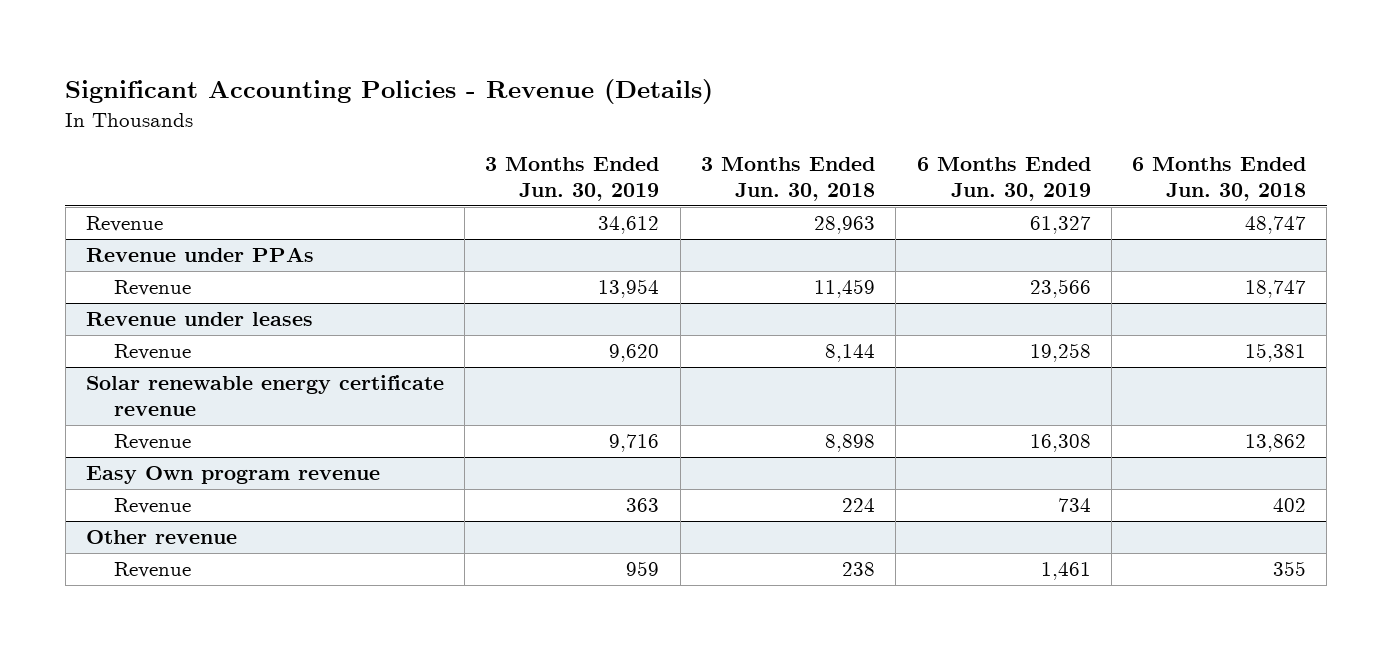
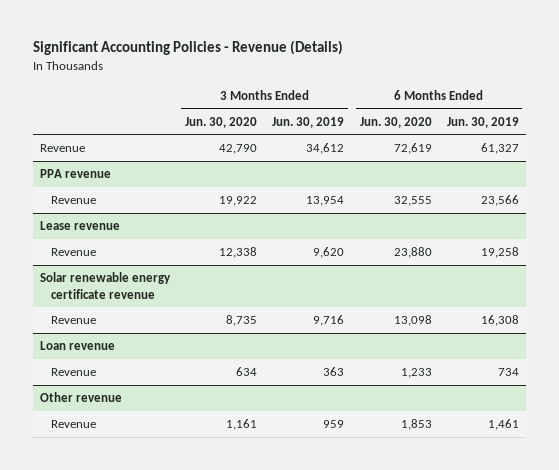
[701,157,876,201] 3 Months Ended Jun. 30, 2018 -> none
[1132,157,1307,201] 6 Months Ended Jun. 30, 2018 -> none
none -> [185,116,258,128] Jun. 30, 2020
none -> [359,116,432,128] Jun. 30, 2020
[85,247,314,263] Revenue under PPAs -> [40,169,112,179] PPA revenue
[85,312,313,327] Revenue under leases -> [40,221,121,231] Lease revenue
[85,466,380,485] Easy Own program revenue -> [40,341,116,351] Loan revenue

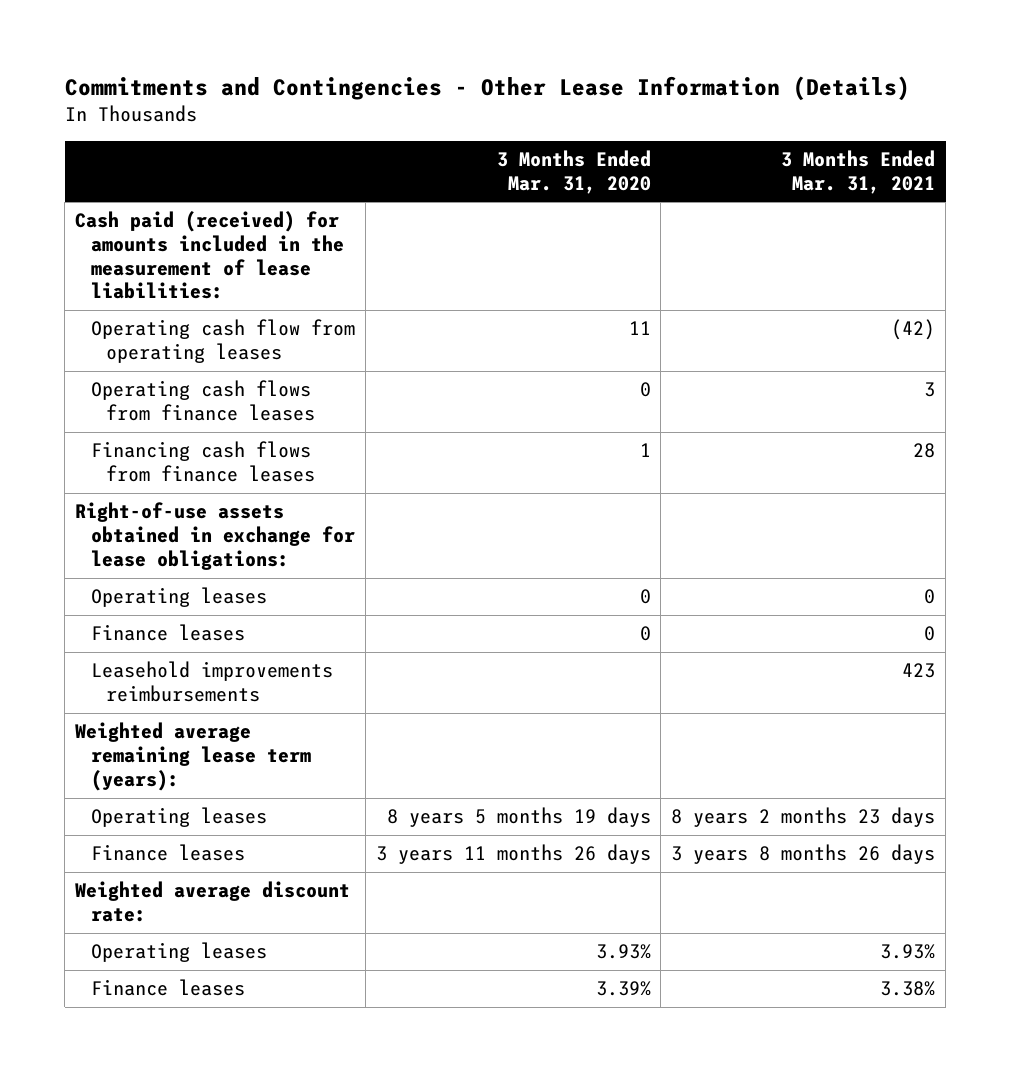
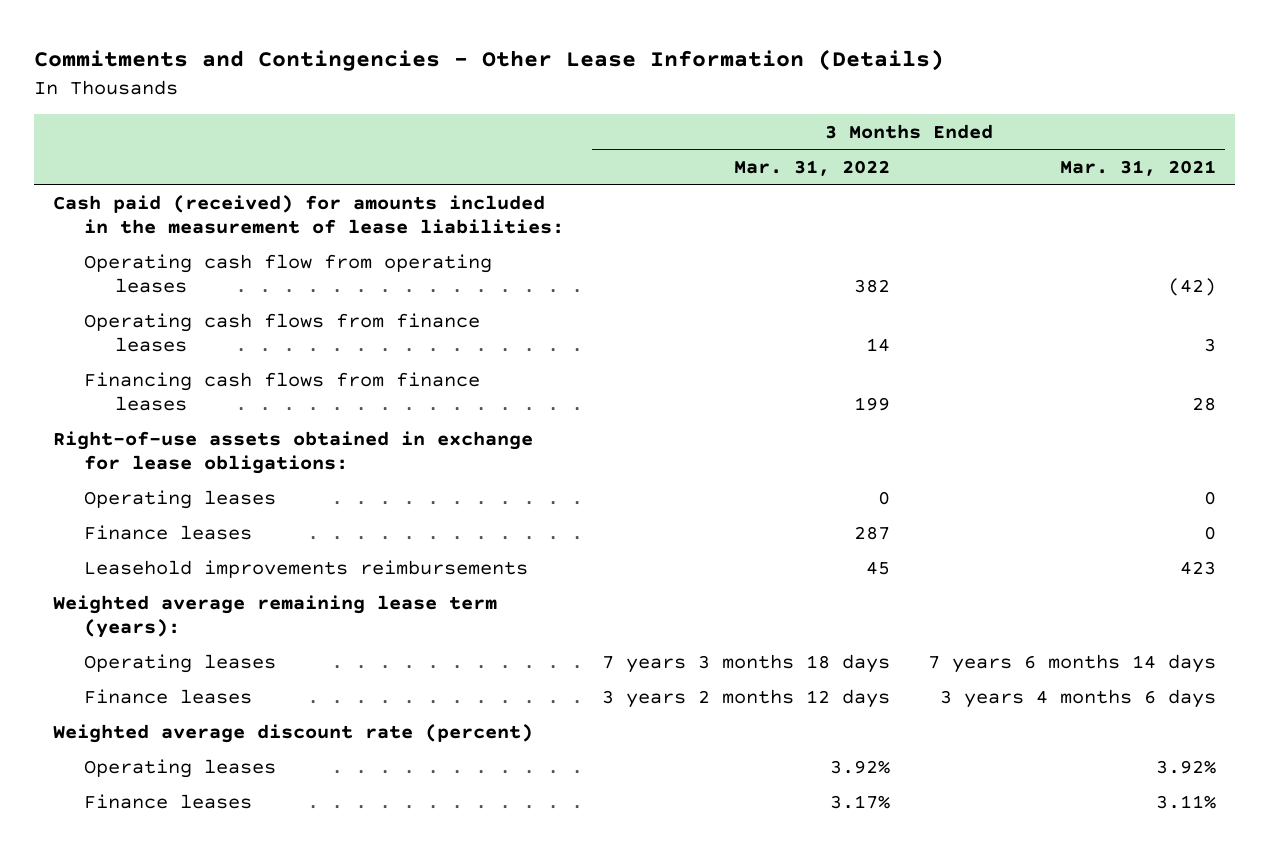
[496,149,651,194] 3 Months Ended Mar. 31, 2020 -> none
none -> [733,159,890,176] Mar. 31, 2022
[671,807,936,828] 8 years 2 months 23 days -> [927,653,1216,673] 7 years 6 months 14 days
[671,844,936,865] 3 years 8 months 26 days -> [939,688,1216,708] 3 years 4 months 6 days
[75,881,351,923] Weighted average discount rate: -> [52,723,533,743] Weighted average discount rate (percent)
[880,944,936,960] 3.93% -> [1155,759,1216,774] 3.92%
[880,981,936,997] 3.38% -> [1155,794,1216,809] 3.11%

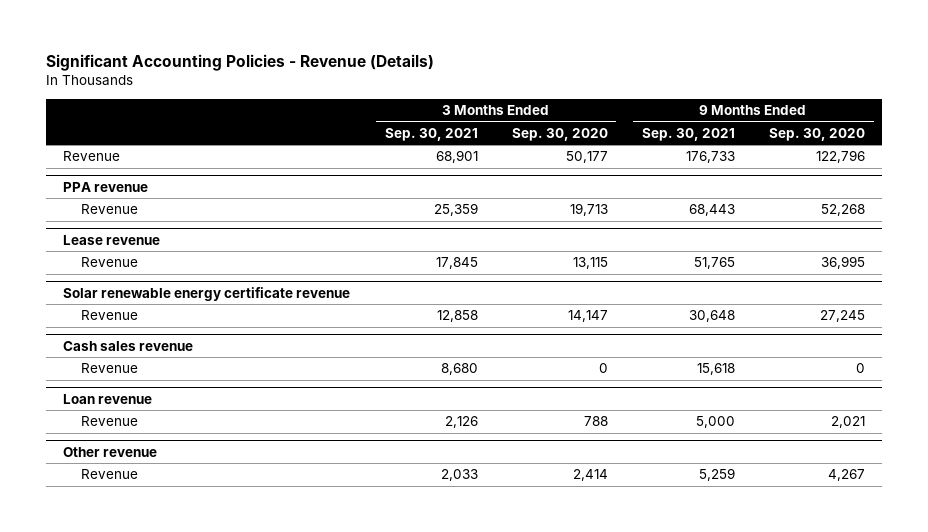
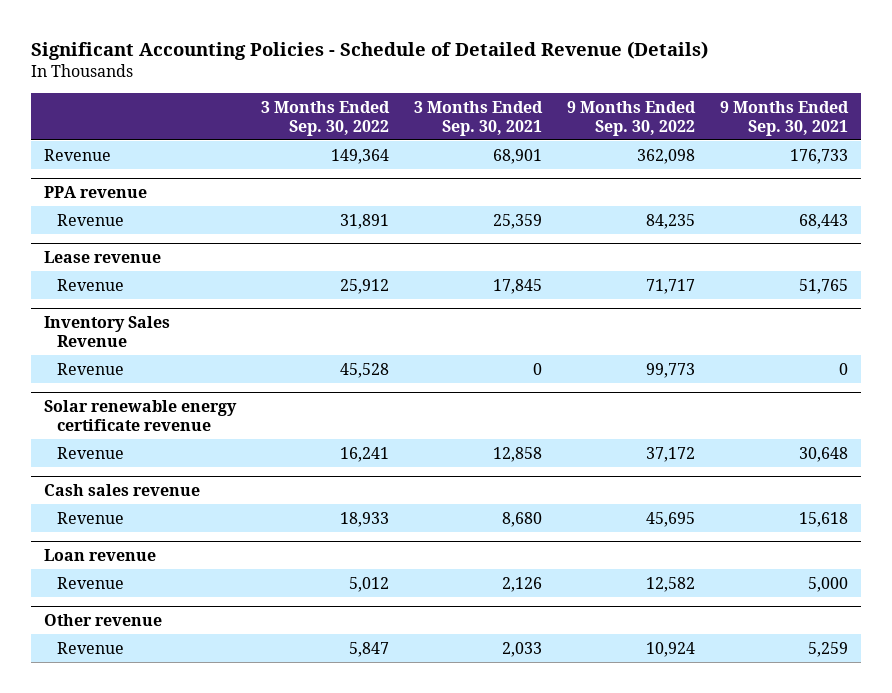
[46,54,435,72] Significant Accounting Policies - Revenue (Details) -> [30,40,708,60] Significant Accounting Policies - Schedule of Detailed Revenue (Details)
[511,127,608,141] Sep. 30, 2020 -> none
[769,127,866,141] Sep. 30, 2020 -> none
none -> [260,101,390,136] 3 Months Ended Sep. 30, 2022
none -> [567,101,697,136] 9 Months Ended Sep. 30, 2022
none -> [43,315,170,347] Inventory Sales Revenue
none -> [56,362,124,375] Revenue

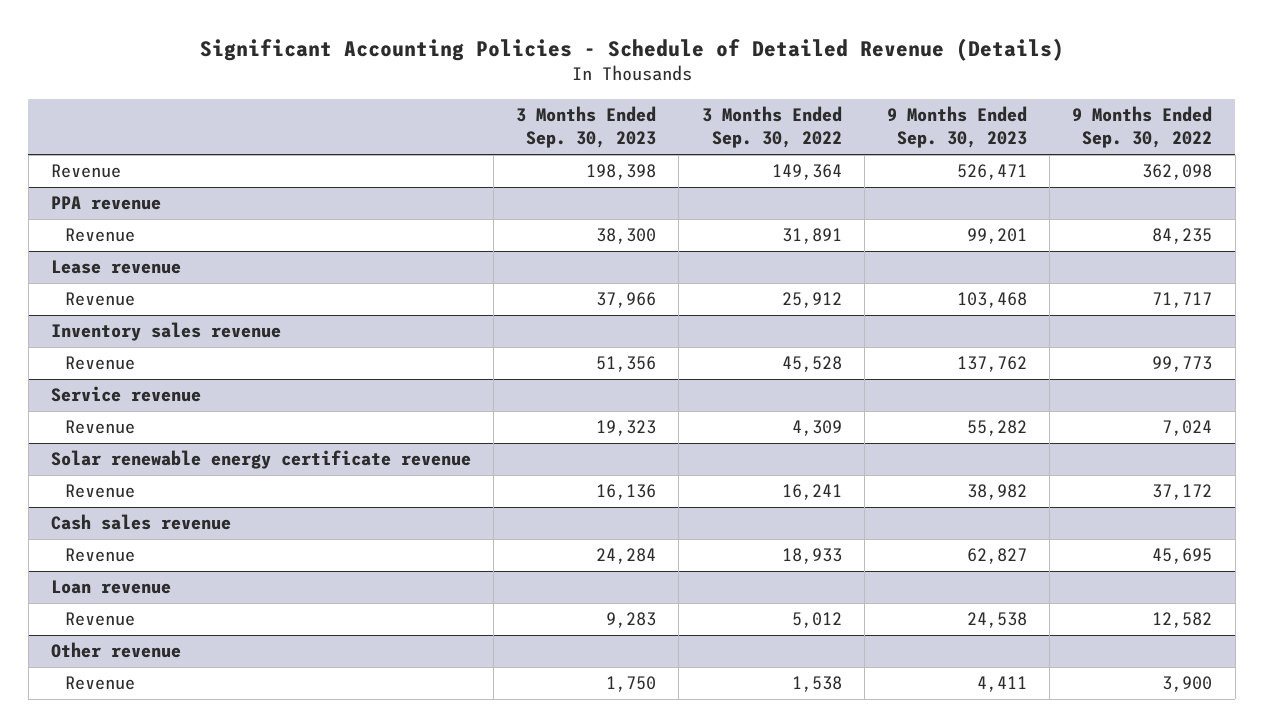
[413,101,543,136] 3 Months Ended Sep. 30, 2021 -> none
[720,101,850,136] 9 Months Ended Sep. 30, 2021 -> none
none -> [516,105,657,149] 3 Months Ended Sep. 30, 2023
none -> [886,105,1027,149] 9 Months Ended Sep. 30, 2023
[43,315,170,347] Inventory Sales Revenue -> [50,322,281,342] Inventory sales revenue
none -> [50,386,201,403] Service revenue
none -> [65,420,136,435] Revenue
[348,641,389,657] 5,847 -> [791,676,842,693] 1,538
[646,641,696,657] 10,924 -> [1162,676,1213,693] 3,900

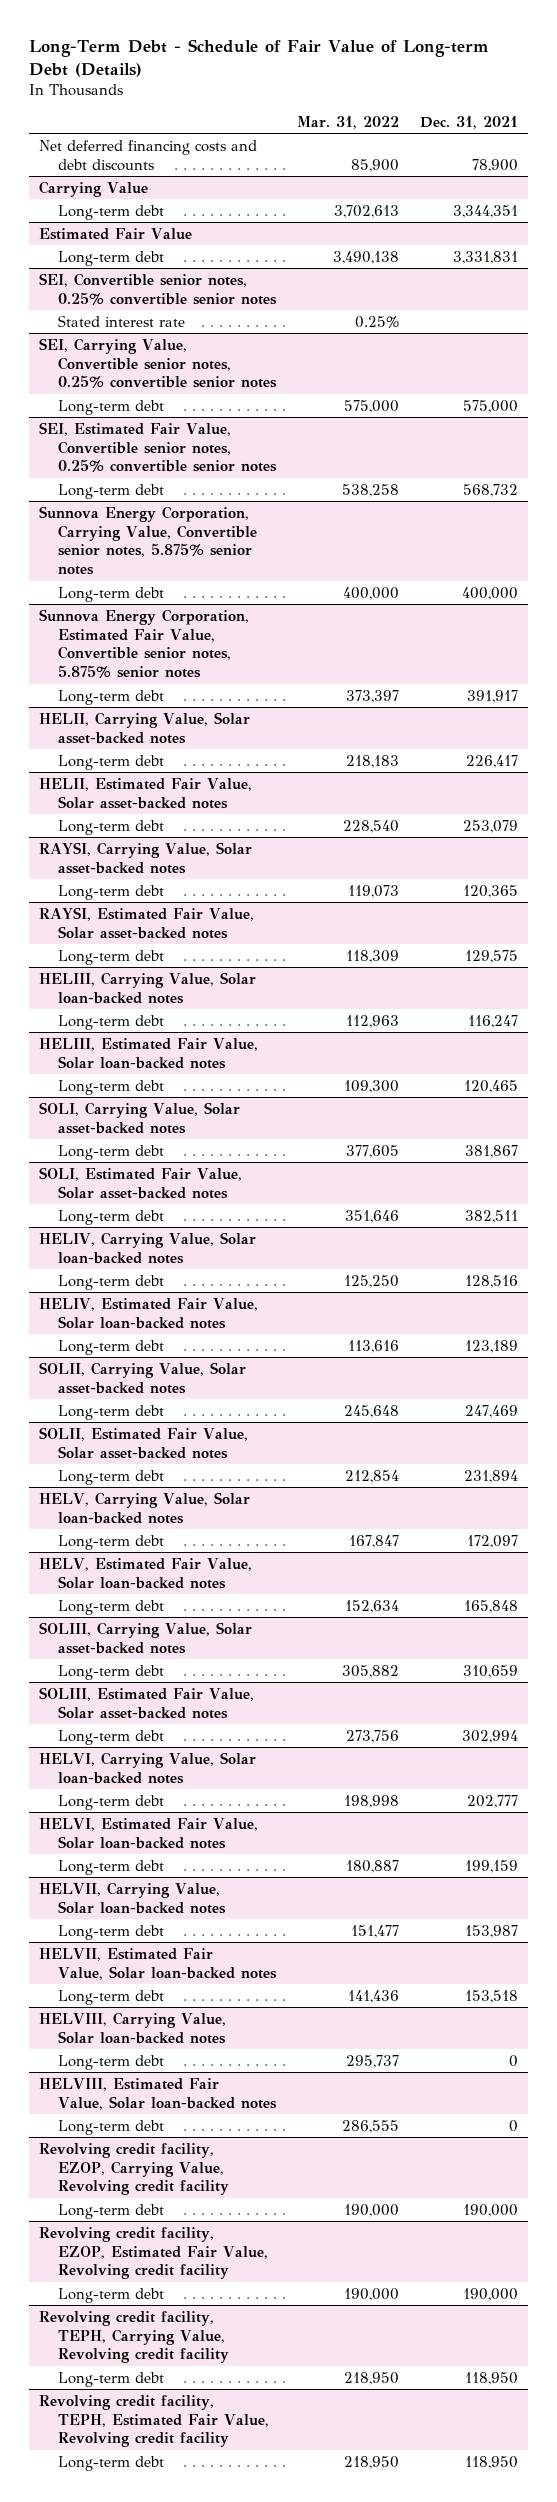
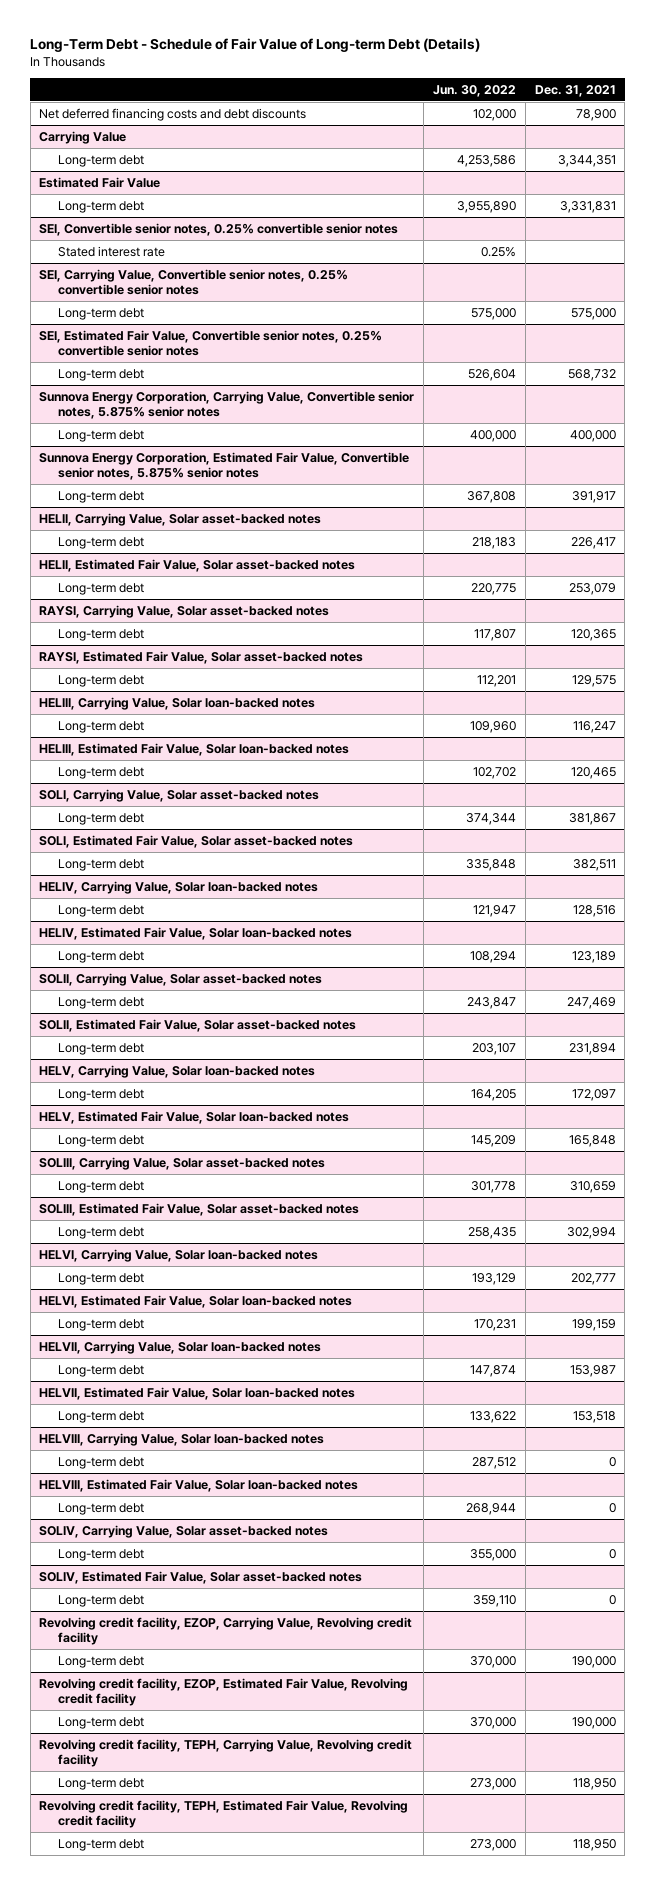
[296,115,399,129] Mar. 31, 2022 -> none
none -> [432,84,516,97] Jun. 30, 2022
none -> [39,1524,329,1538] SOLIV, Carrying Value, Solar asset-backed notes
none -> [57,1548,144,1561] Long-term debt
none -> [39,1570,363,1584] SOLIV, Estimated Fair Value, Solar asset-backed notes
none -> [57,1594,144,1607] Long-term debt

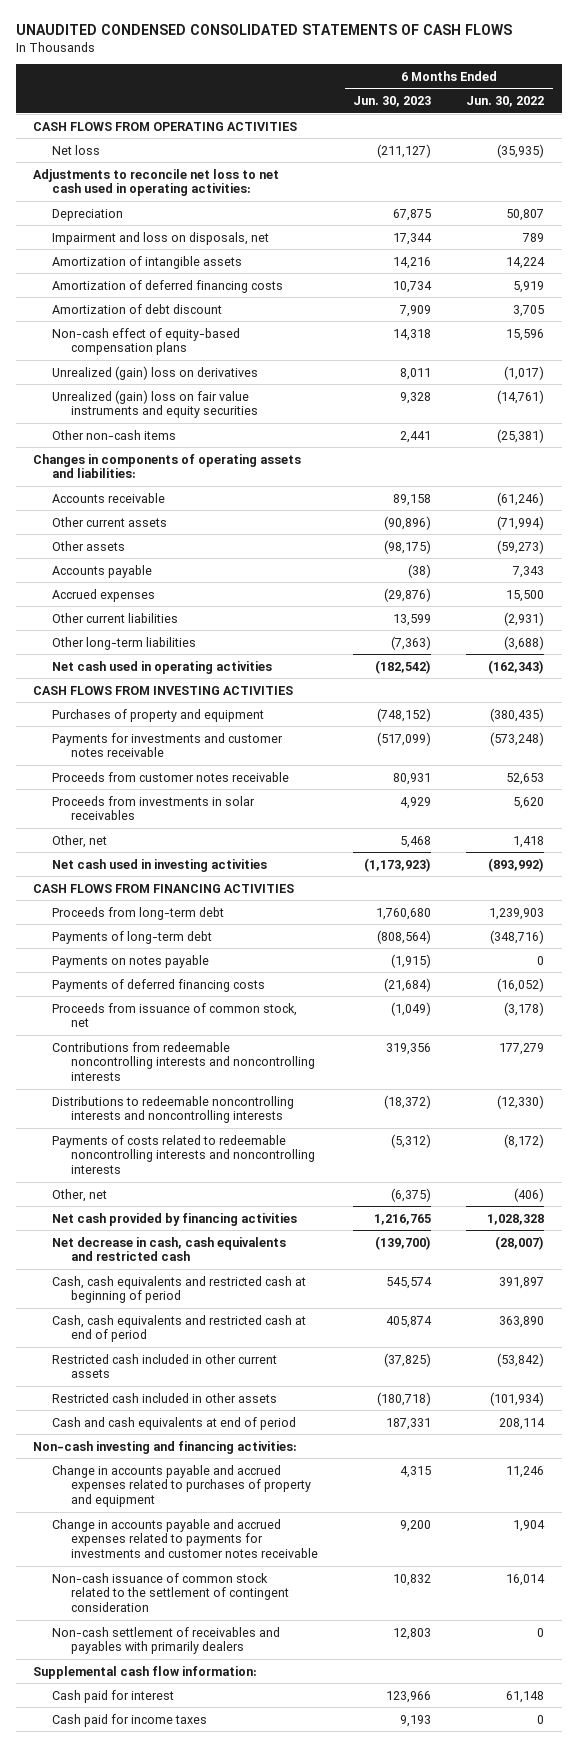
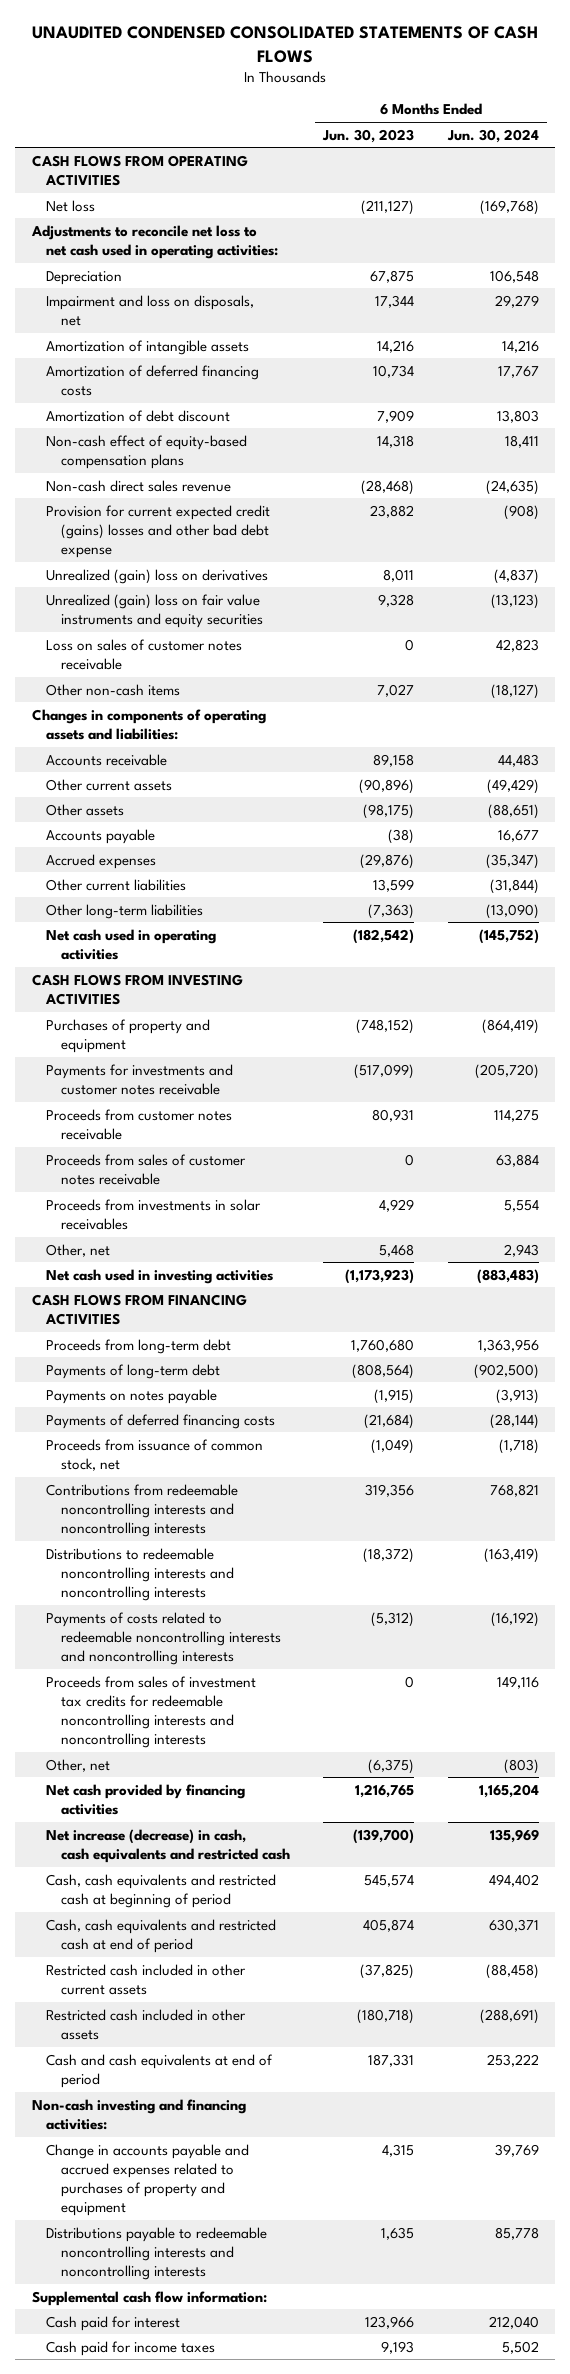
[466,95,545,107] Jun. 30, 2022 -> none
none -> [446,128,539,143] Jun. 30, 2024
none -> [46,479,232,492] Non-cash direct sales revenue
none -> [46,504,271,559] Provision for current expected credit (gains) losses and other bad debt expense
none -> [46,638,243,670] Loss on sales of customer notes receivable
[400,430,432,443] 2,441 -> [377,683,415,697] 7,027
none -> [46,1153,247,1185] Proceeds from sales of customer notes receivable
none -> [46,1675,257,1749] Proceeds from sales of investment tax credits for redeemable noncontrolling interests and noncontrolling interests
[52,1236,287,1262] Net decrease in cash, cash equivalents and restricted cash -> [46,1828,290,1863] Net increase (decrease) in cash, cash equivalents and restricted cash
[52,1518,319,1559] Change in accounts payable and accrued expenses related to payments for investments and customer notes receivable -> none
[52,1572,290,1613] Non-cash issuance of common stock related to the settlement of contingent consideration -> none
[52,1626,281,1655] Non-cash settlement of receivables and payables with primarily dealers -> none
none -> [46,2226,268,2281] Distributions payable to redeemable noncontrolling interests and noncontrolling interests

